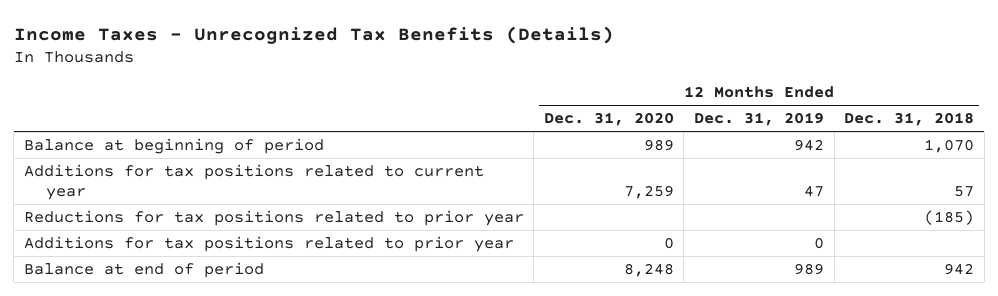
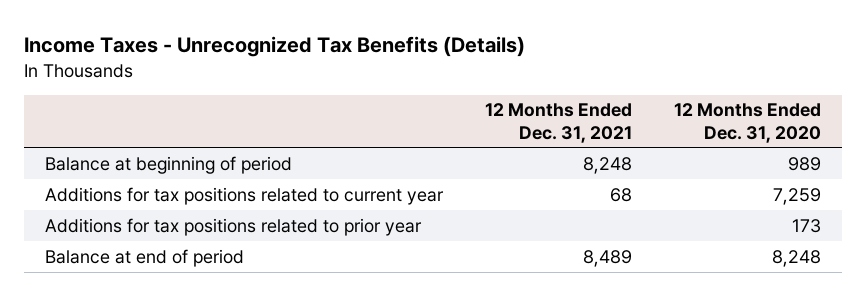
[694,112,825,127] Dec. 31, 2019 -> none
[844,112,975,127] Dec. 31, 2018 -> none
none -> [484,103,632,143] 12 Months Ended Dec. 31, 2021
[23,210,524,227] Reductions for tax positions related to prior year -> none
[663,237,674,250] 0 -> [791,218,821,233] 173

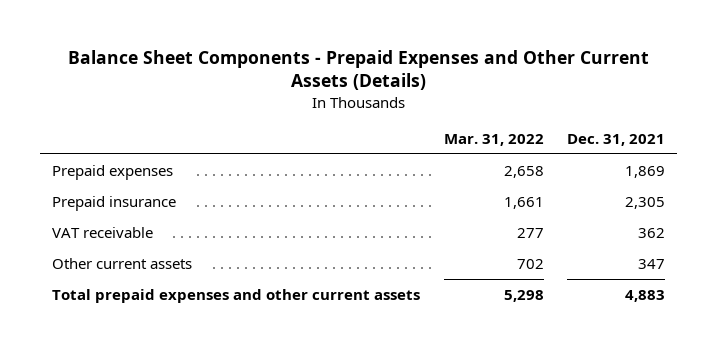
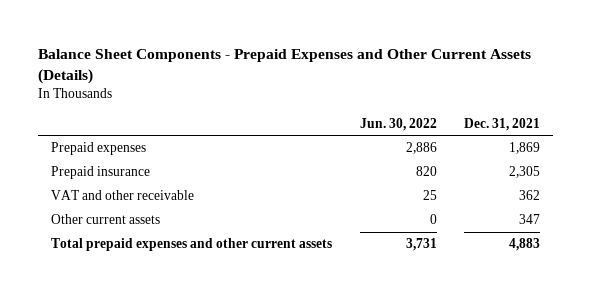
[443,133,544,146] Mar. 31, 2022 -> none
none -> [359,117,437,131] Jun. 30, 2022
[52,226,154,238] VAT receivable -> [51,190,195,201] VAT and other receivable

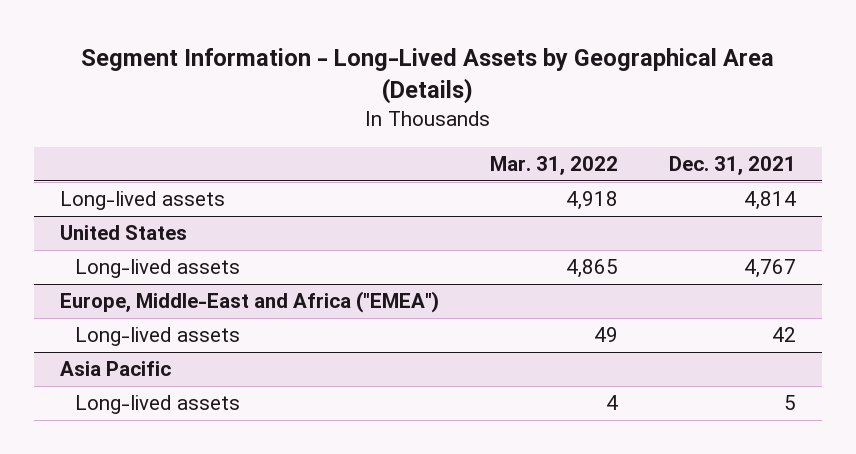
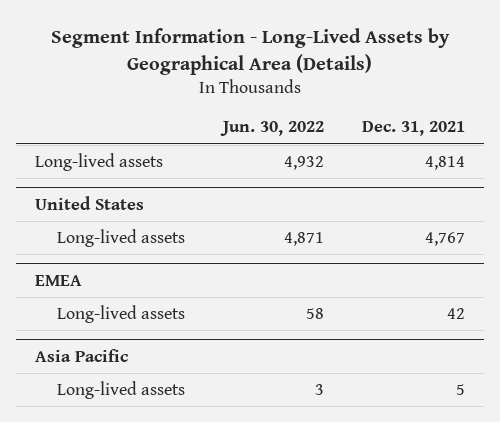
[490,156,619,176] Mar. 31, 2022 -> none
none -> [219,121,324,137] Jun. 30, 2022
[59,291,439,314] Europe, Middle-East and Africa ("EMEA") -> [35,274,83,286] EMEA

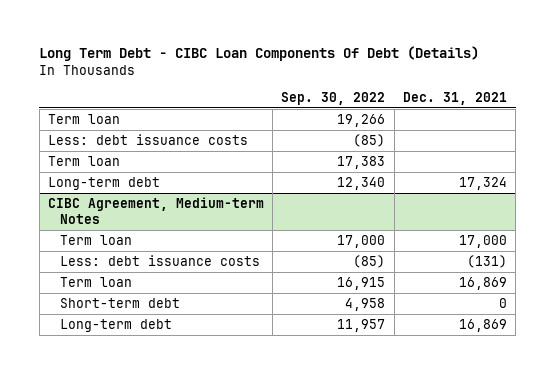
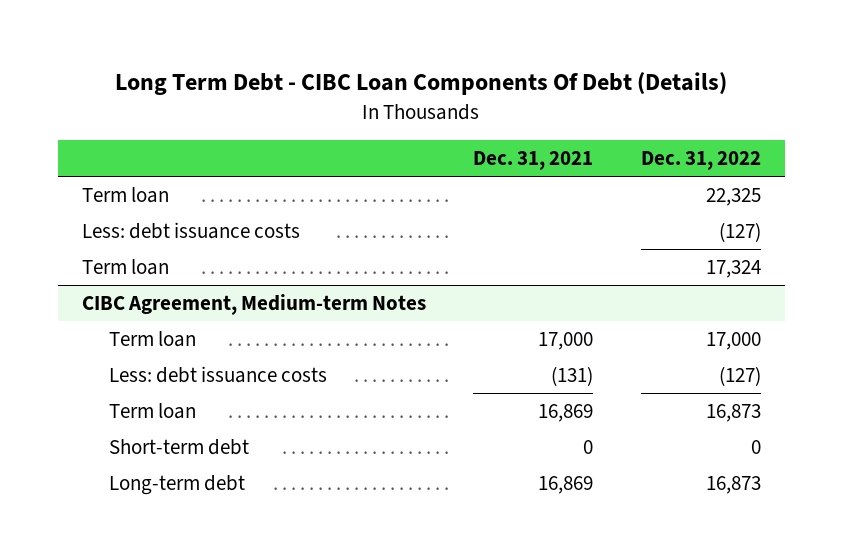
[281,92,386,106] Sep. 30, 2022 -> none
none -> [640,150,761,170] Dec. 31, 2022
[47,176,160,190] Long-term debt -> none

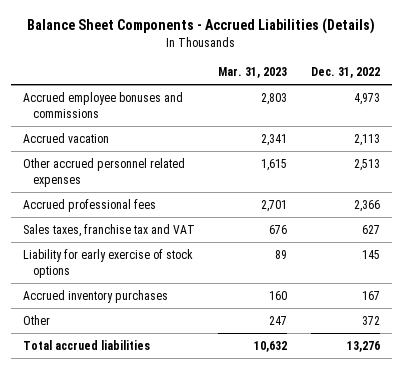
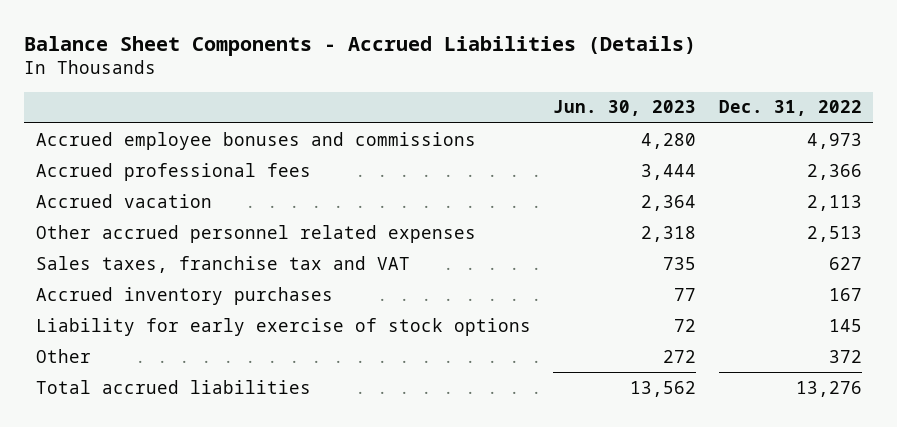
[218,66,288,78] Mar. 31, 2023 -> none
none -> [553,100,697,117] Jun. 30, 2023
[22,199,156,213] Accrued professional fees -> [35,162,311,181] Accrued professional fees
[22,249,193,278] Liability for early exercise of stock options -> [35,317,531,336] Liability for early exercise of stock options

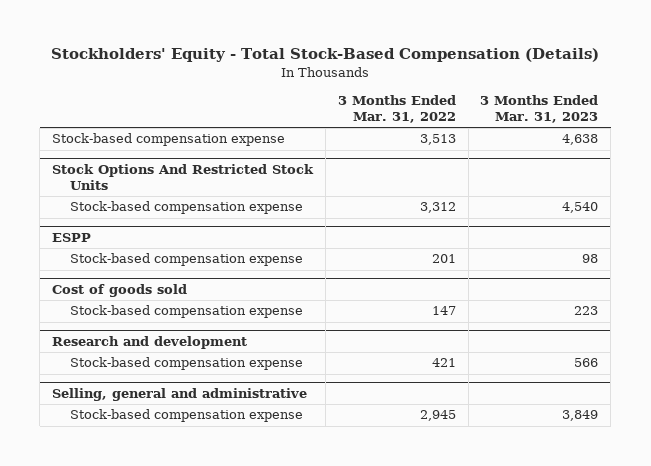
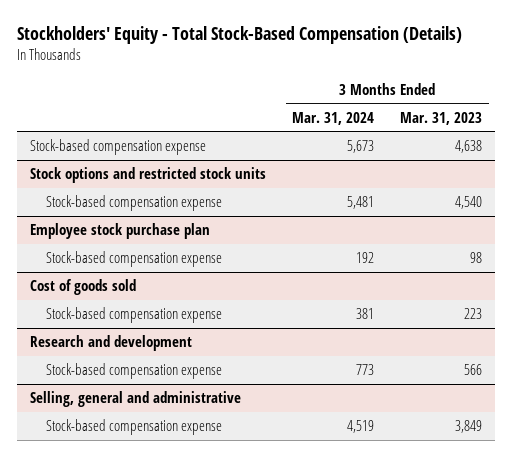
[337,94,456,123] 3 Months Ended Mar. 31, 2022 -> none
none -> [292,111,375,125] Mar. 31, 2024
[52,163,315,190] Stock Options And Restricted Stock Units -> [29,167,266,184] Stock options and restricted stock units
[52,232,92,242] ESPP -> [29,223,210,240] Employee stock purchase plan

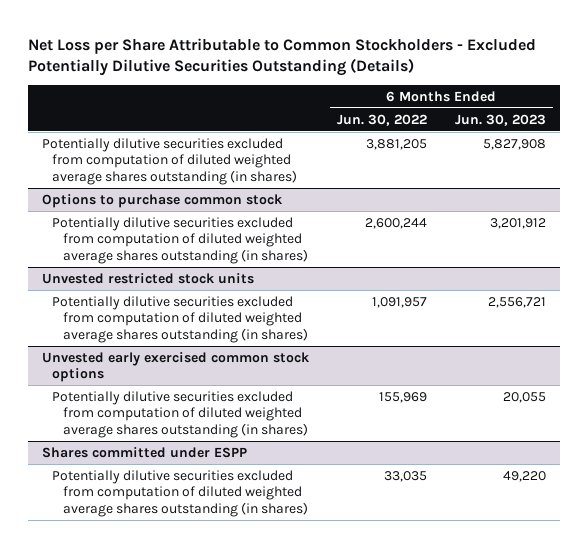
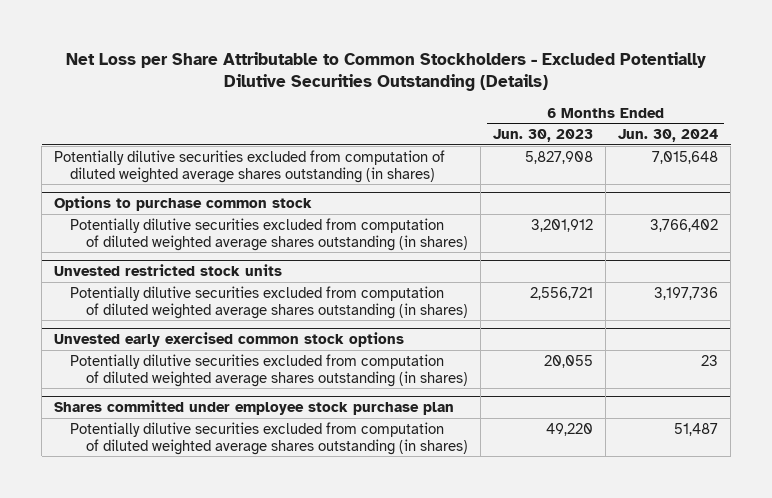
[336,113,427,126] Jun. 30, 2022 -> none
none -> [618,129,719,143] Jun. 30, 2024
[41,446,247,458] Shares committed under ESPP -> [54,400,455,416] Shares committed under employee stock purchase plan

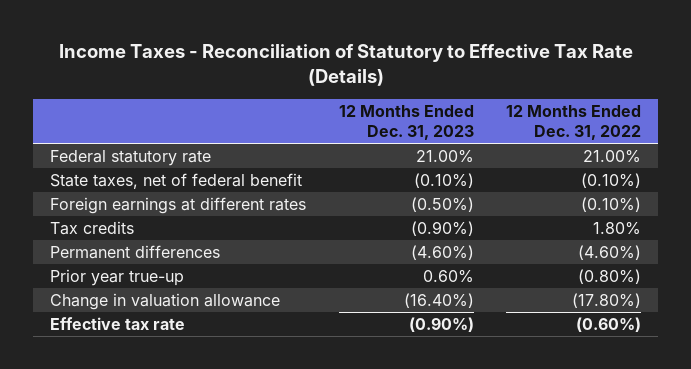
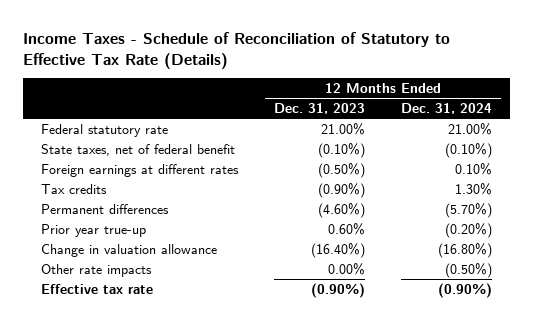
[58,44,633,87] Income Taxes - Reconciliation of Statutory to Effective Tax Rate (Details) -> [23,31,451,69] Income Taxes - Schedule of Reconciliation of Statutory to Effective Tax Rate (Details)
[506,105,642,141] 12 Months Ended Dec. 31, 2022 -> none
none -> [400,102,492,114] Dec. 31, 2024
none -> [41,263,153,277] Other rate impacts

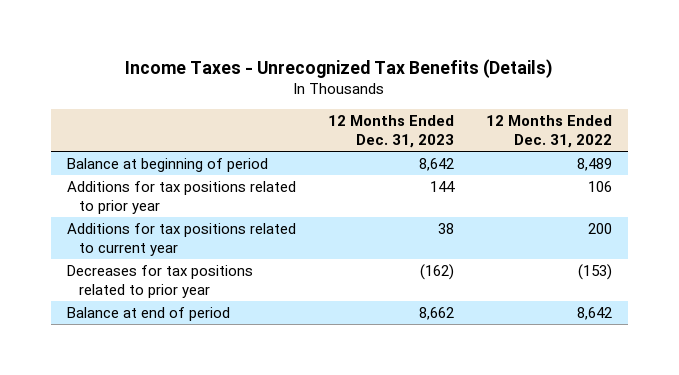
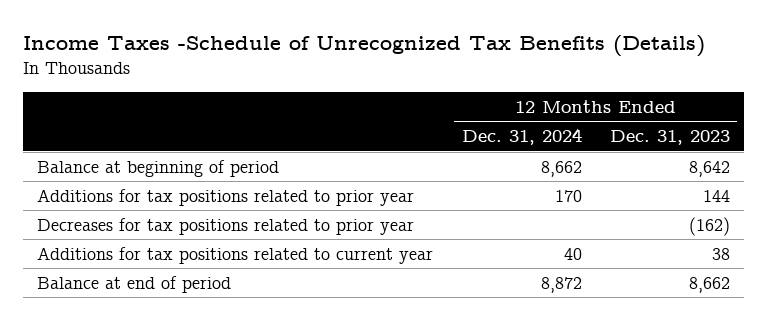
[125,59,554,79] Income Taxes - Unrecognized Tax Benefits (Details) -> [22,35,705,58] Income Taxes -Schedule of Unrecognized Tax Benefits (Details)
[486,115,613,148] 12 Months Ended Dec. 31, 2022 -> none
none -> [461,128,582,146] Dec. 31, 2024
[66,222,296,256] Additions for tax positions related to current year -> [37,246,434,264] Additions for tax positions related to current year

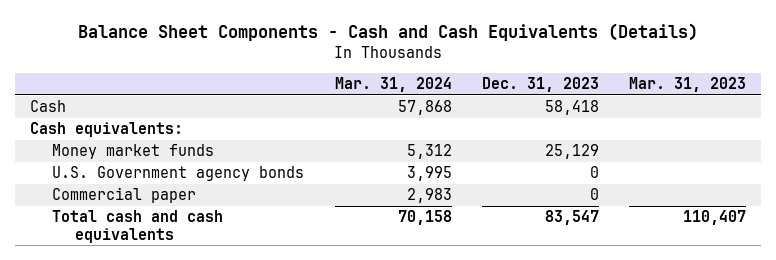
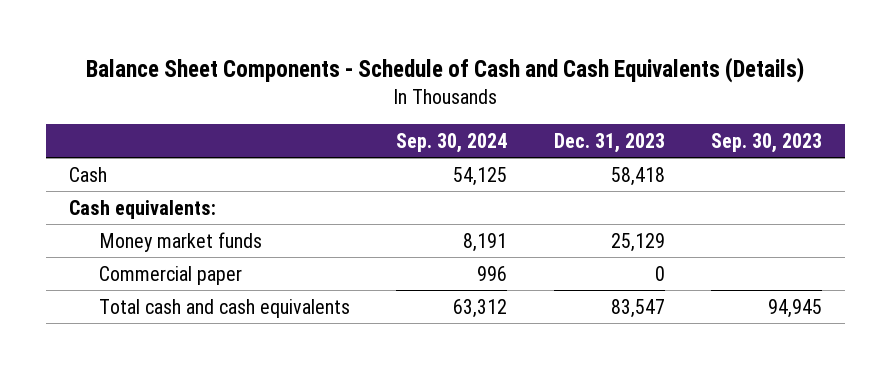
[77,22,698,41] Balance Sheet Components - Cash and Cash Equivalents (Details) -> [86,57,805,84] Balance Sheet Components - Schedule of Cash and Cash Equivalents (Details)
[334,77,452,93] Mar. 31, 2024 -> none
[629,77,747,93] Mar. 31, 2023 -> none
none -> [396,132,508,153] Sep. 30, 2024
none -> [710,132,822,153] Sep. 30, 2023
[52,166,305,182] U.S. Government agency bonds -> none

